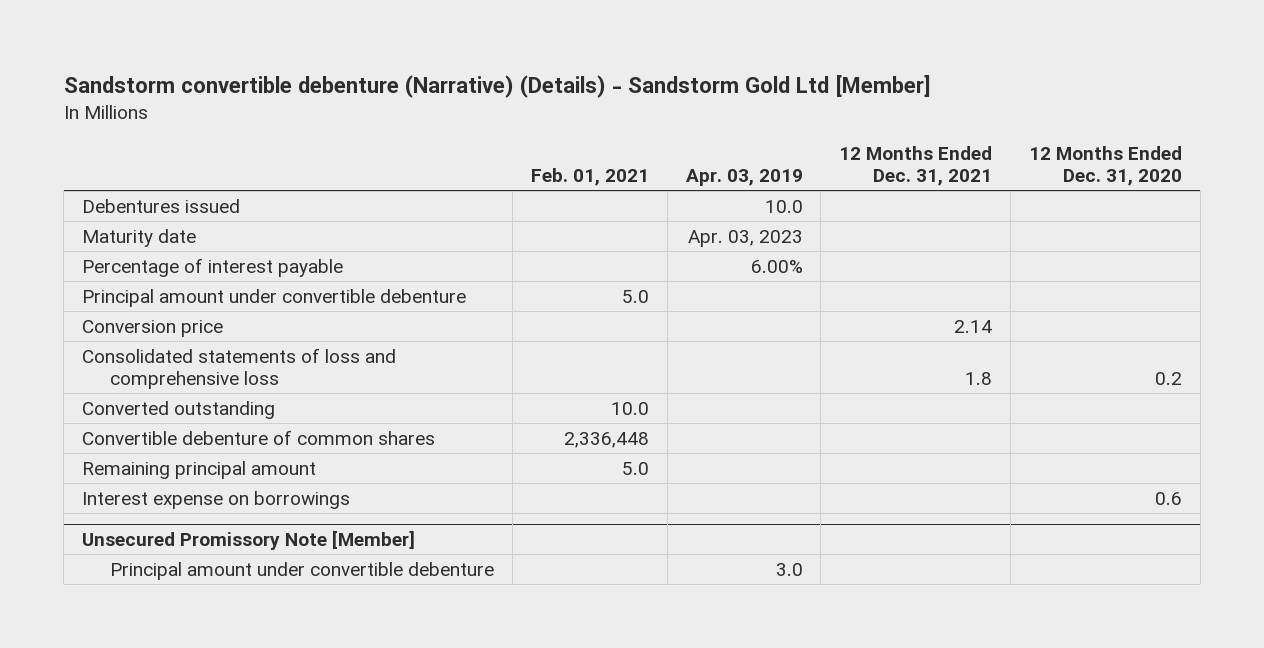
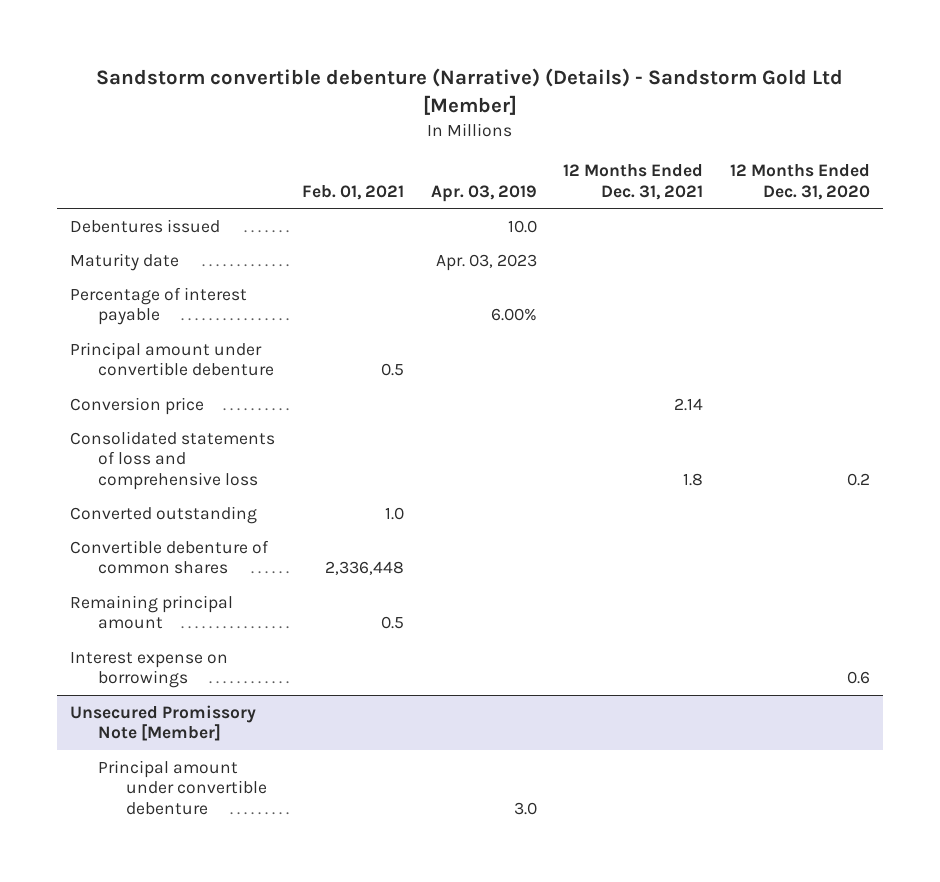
[621,289,649,303] 5.0 -> [381,363,405,377] 0.5
[610,401,649,415] 10.0 -> [385,506,405,520] 1.0
[621,461,649,475] 5.0 -> [381,616,405,630] 0.5

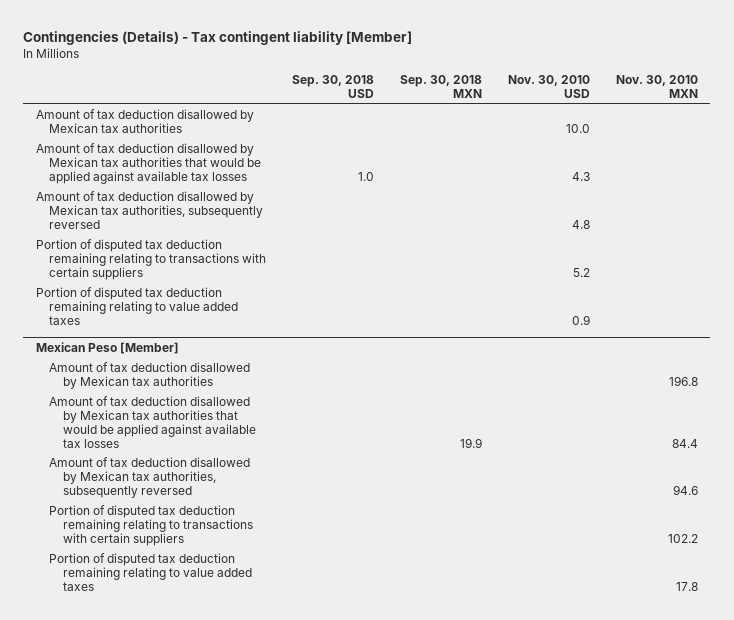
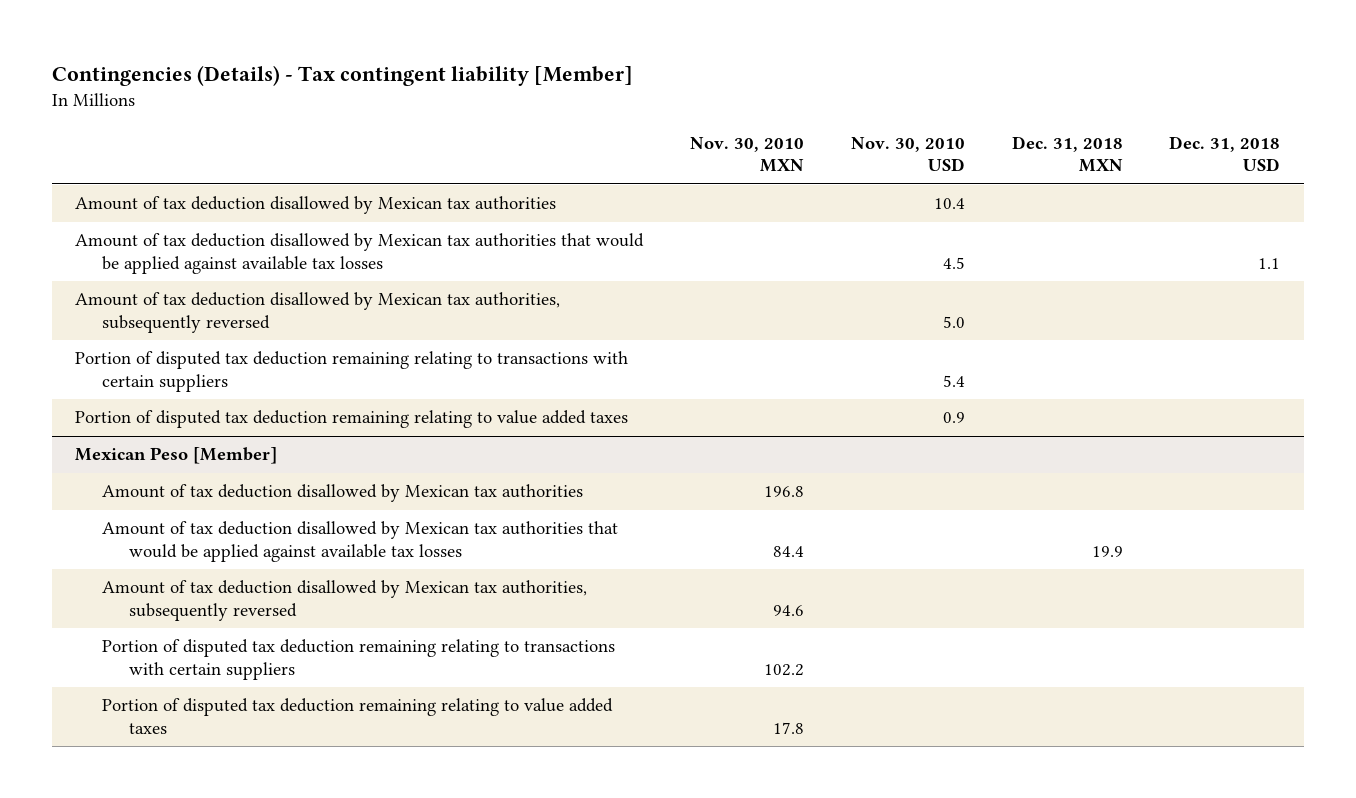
[292,75,375,98] Sep. 30, 2018 USD -> none
[399,75,482,98] Sep. 30, 2018 MXN -> none
none -> [1011,135,1123,173] Dec. 31, 2018 MXN
none -> [1169,135,1281,172] Dec. 31, 2018 USD
[565,124,590,134] 10.0 -> [933,198,965,210] 10.4
[571,171,590,181] 4.3 -> [942,256,965,269] 4.5
[571,219,590,229] 4.8 -> [942,315,965,328] 5.0
[572,267,590,277] 5.2 -> [942,374,965,387] 5.4

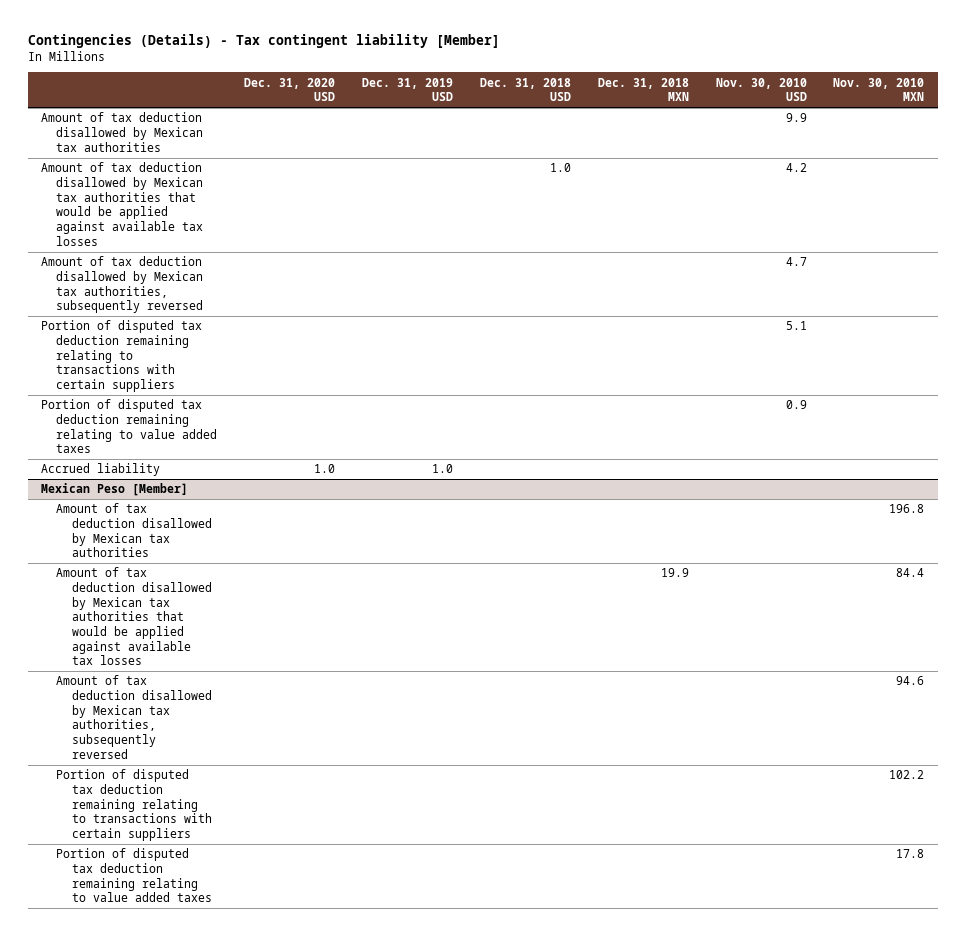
none -> [244,77,336,102] Dec. 31, 2020 USD
none -> [362,77,454,102] Dec. 31, 2019 USD
[933,198,965,210] 10.4 -> [785,113,807,123] 9.9
[942,256,965,269] 4.5 -> [785,163,807,173] 4.2
[1258,257,1281,269] 1.1 -> [549,163,571,173] 1.0
[942,315,965,328] 5.0 -> [785,257,807,267] 4.7
[942,374,965,387] 5.4 -> [785,321,807,331] 5.1
none -> [41,463,161,477] Accrued liability

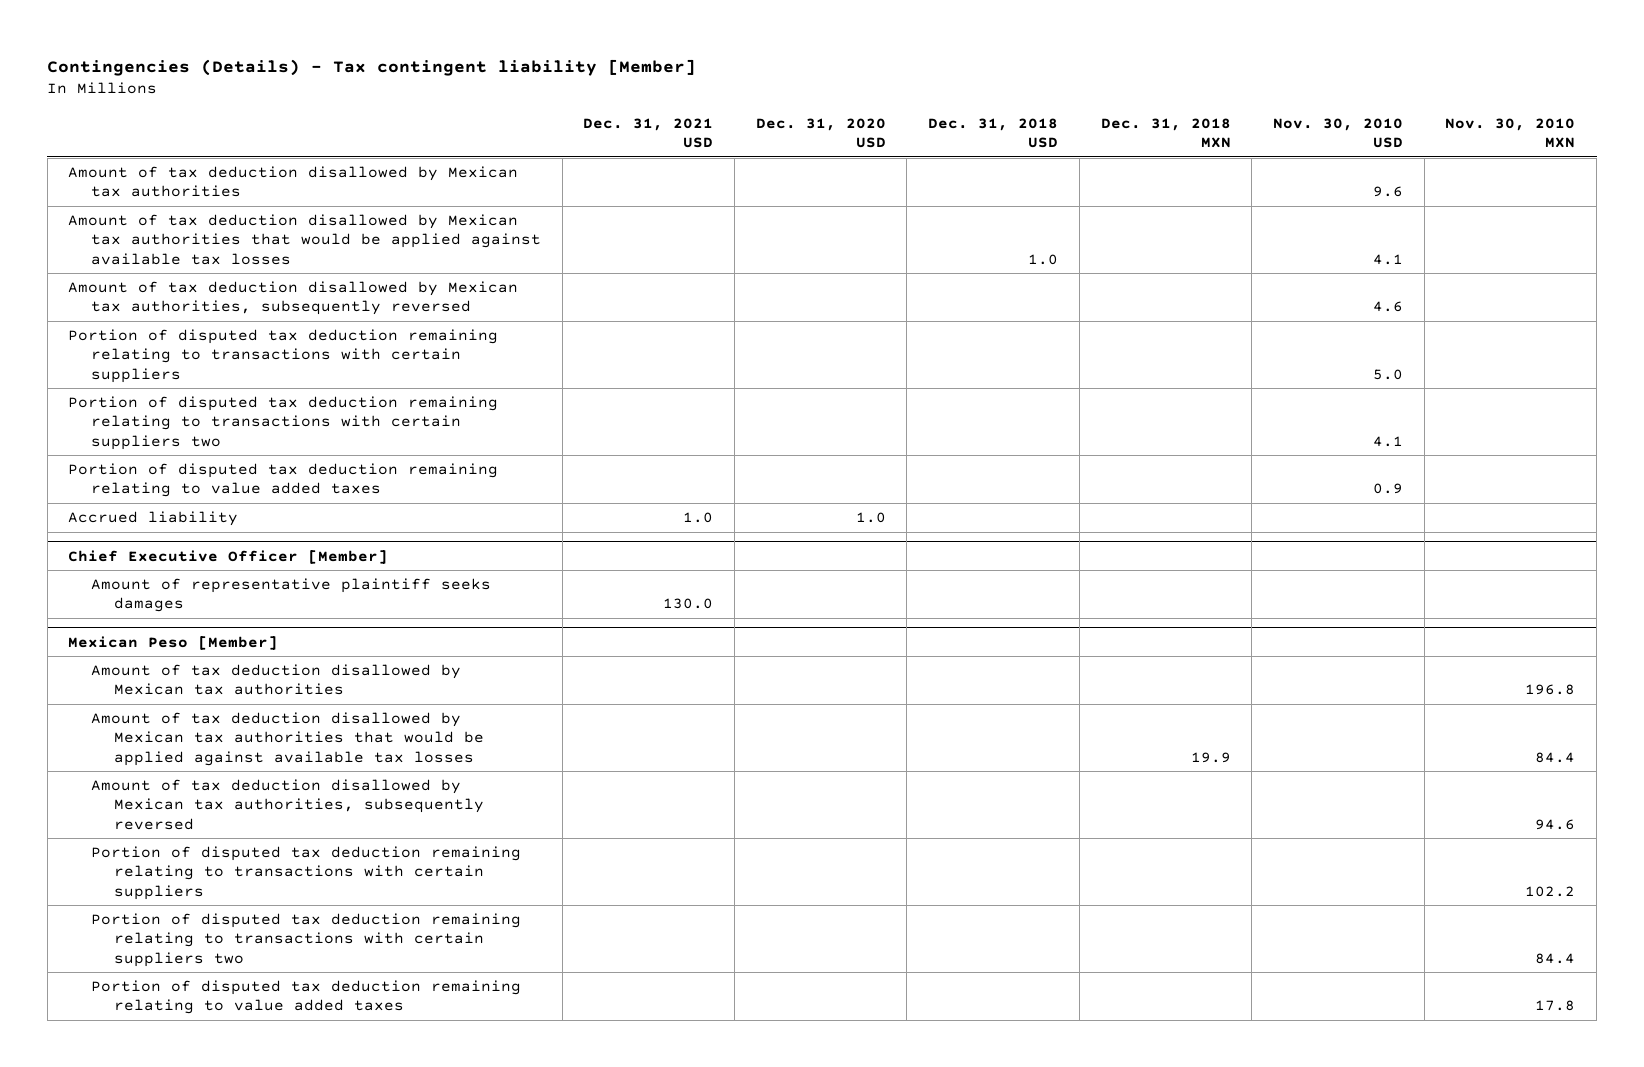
[362,77,454,102] Dec. 31, 2019 USD -> none
none -> [583,117,714,149] Dec. 31, 2021 USD
[785,113,807,123] 9.9 -> [1373,186,1404,198] 9.6
[785,163,807,173] 4.2 -> [1373,253,1404,265] 4.1
[785,257,807,267] 4.7 -> [1373,301,1404,313] 4.6
[785,321,807,331] 5.1 -> [1373,368,1404,380] 5.0
none -> [68,396,499,450] Portion of disputed tax deduction remaining relating to transactions with certain suppliers two
none -> [68,549,389,564] Chief Executive Officer [Member]
none -> [90,578,491,613] Amount of representative plaintiff seeks damages
none -> [90,913,521,967] Portion of disputed tax deduction remaining relating to transactions with certain suppliers two

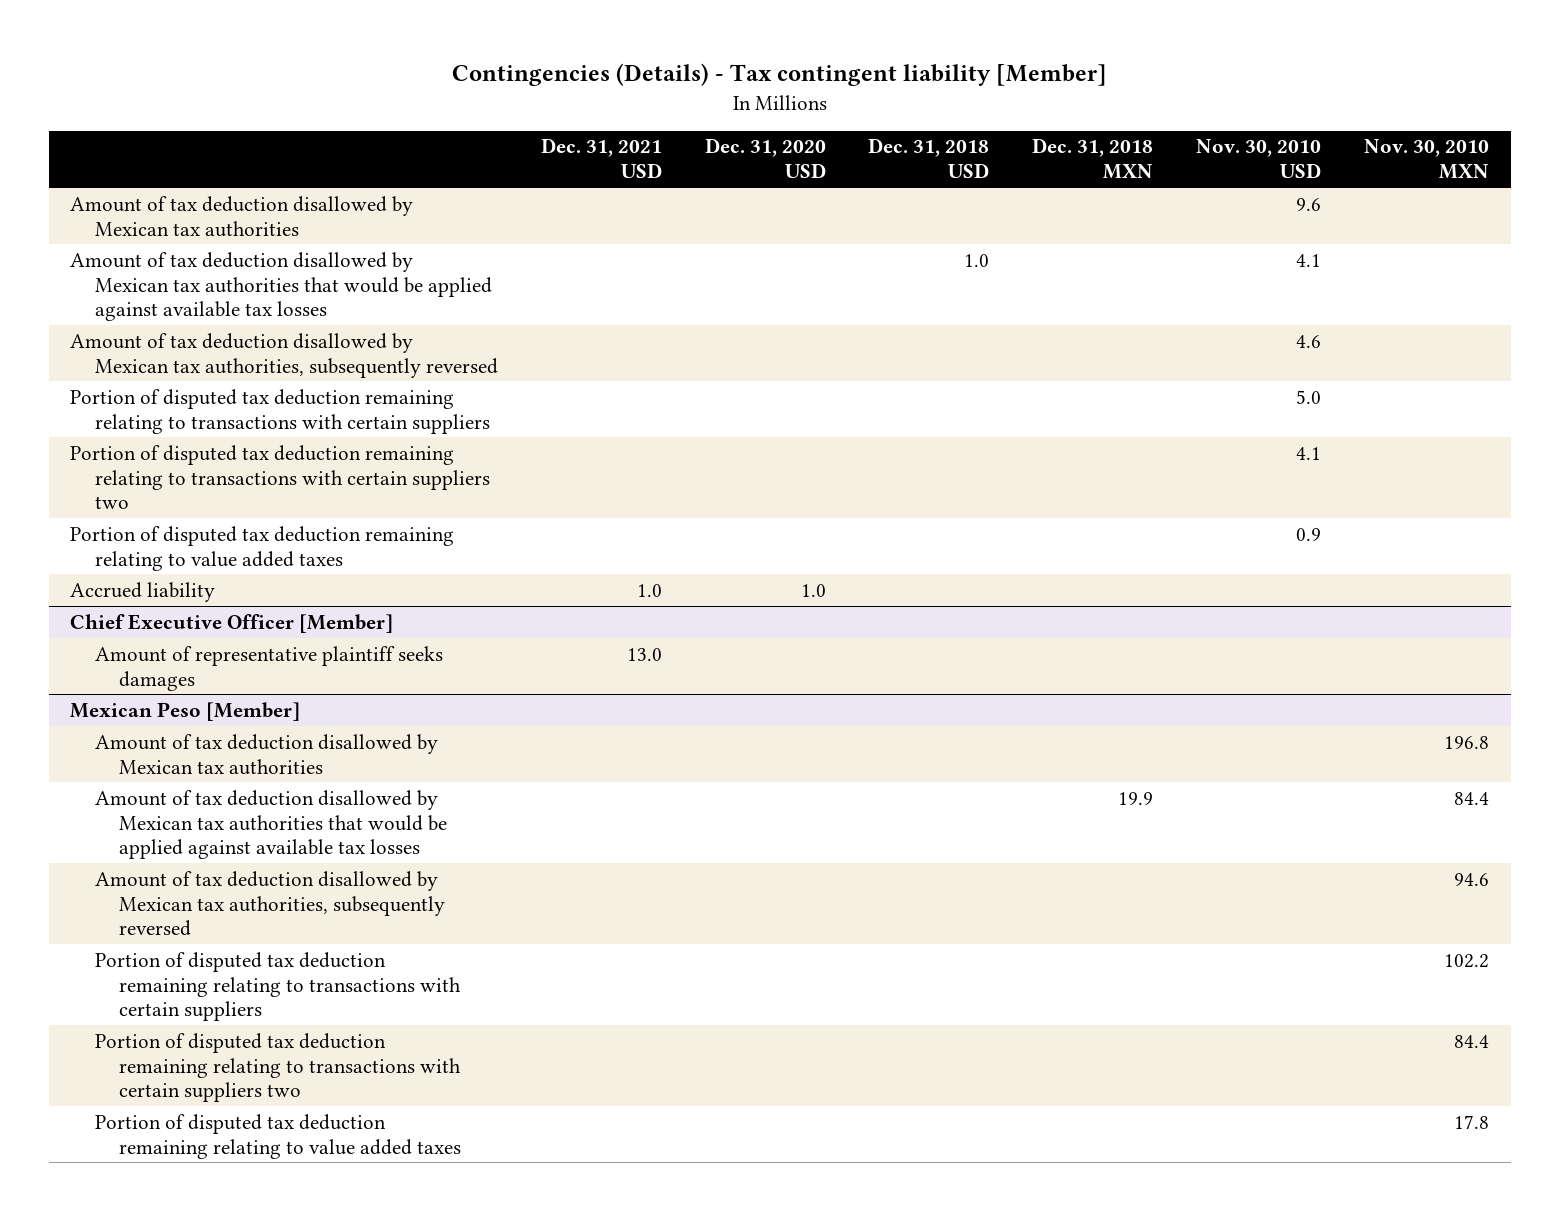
[663,598,714,610] 130.0 -> [626,647,662,661] 13.0

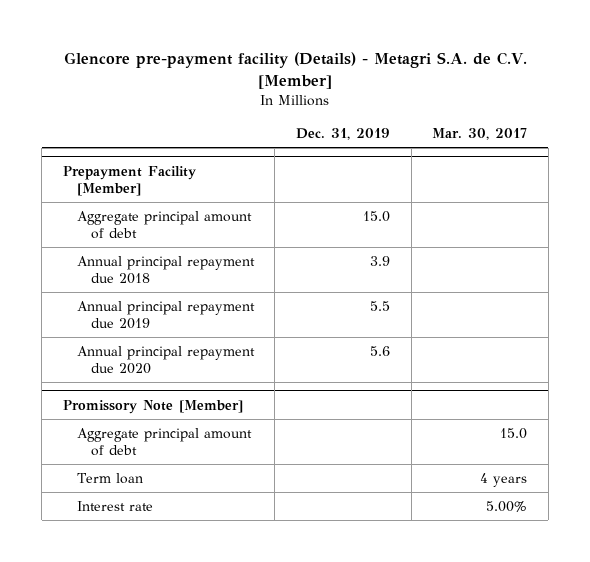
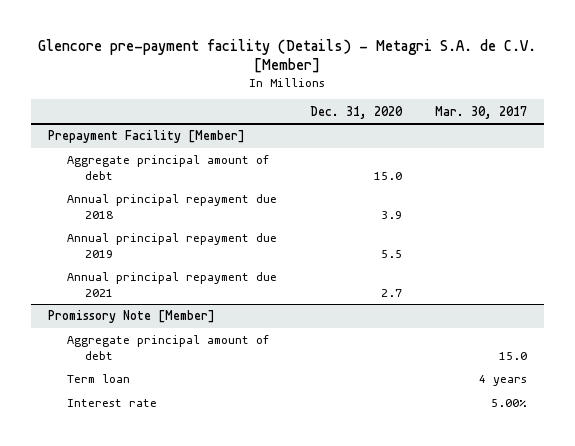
[296,127,391,140] Dec. 31, 2019 -> none
none -> [309,105,403,119] Dec. 31, 2020
[76,346,255,375] Annual principal repayment due 2020 -> [66,272,277,297] Annual principal repayment due 2021

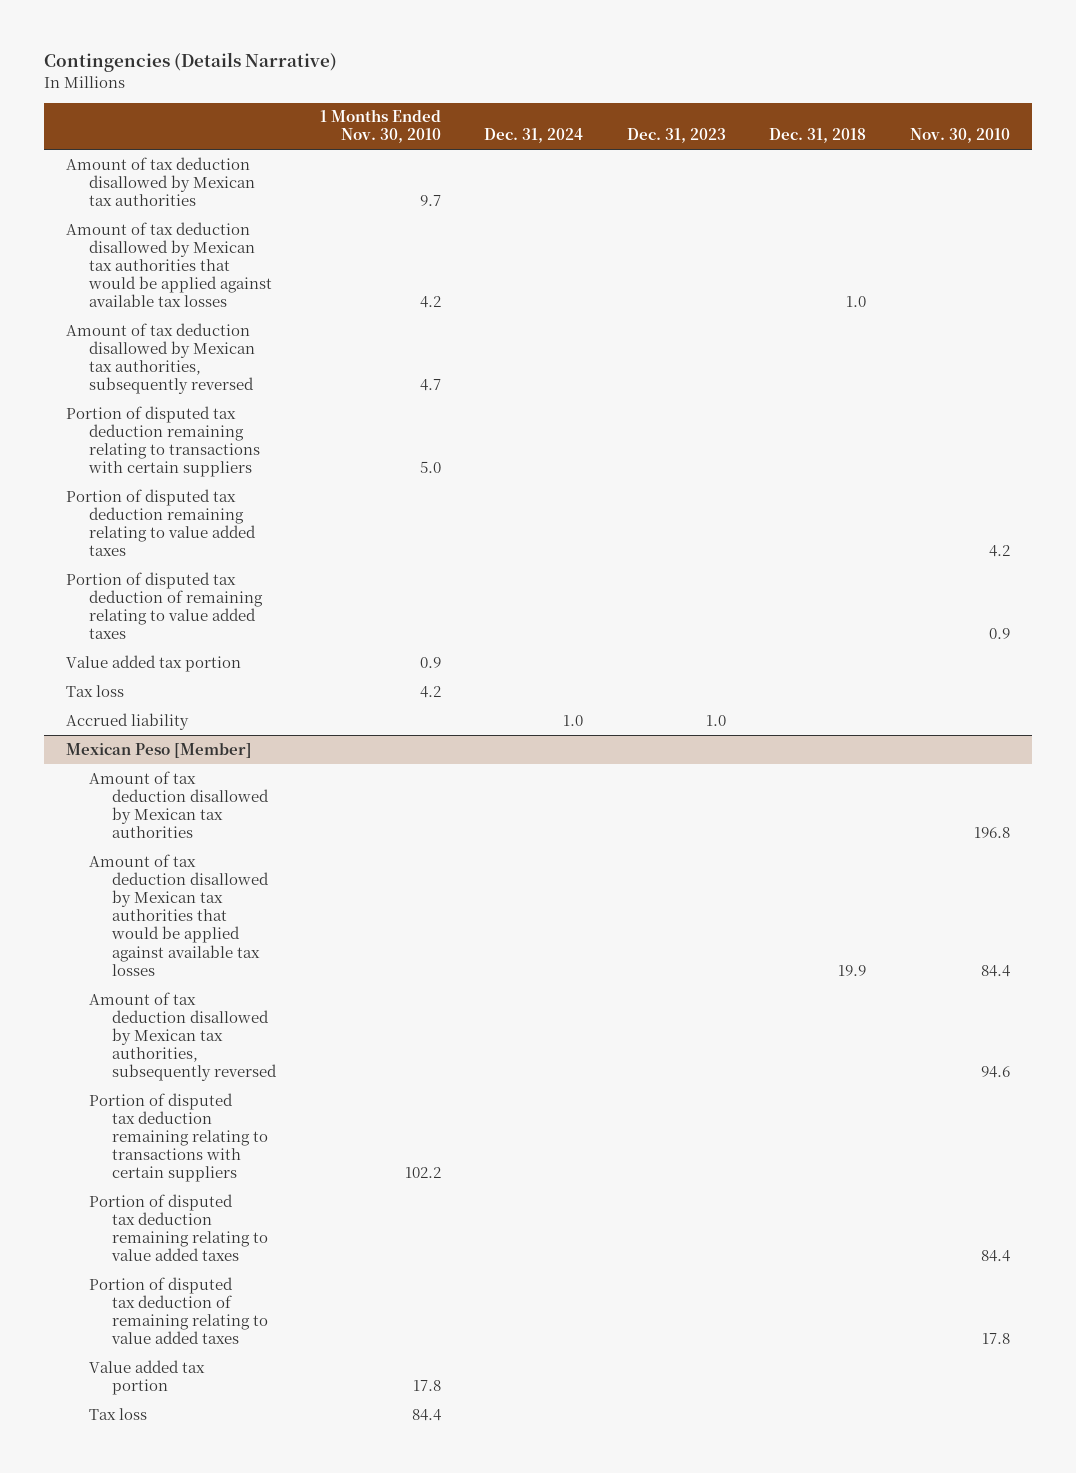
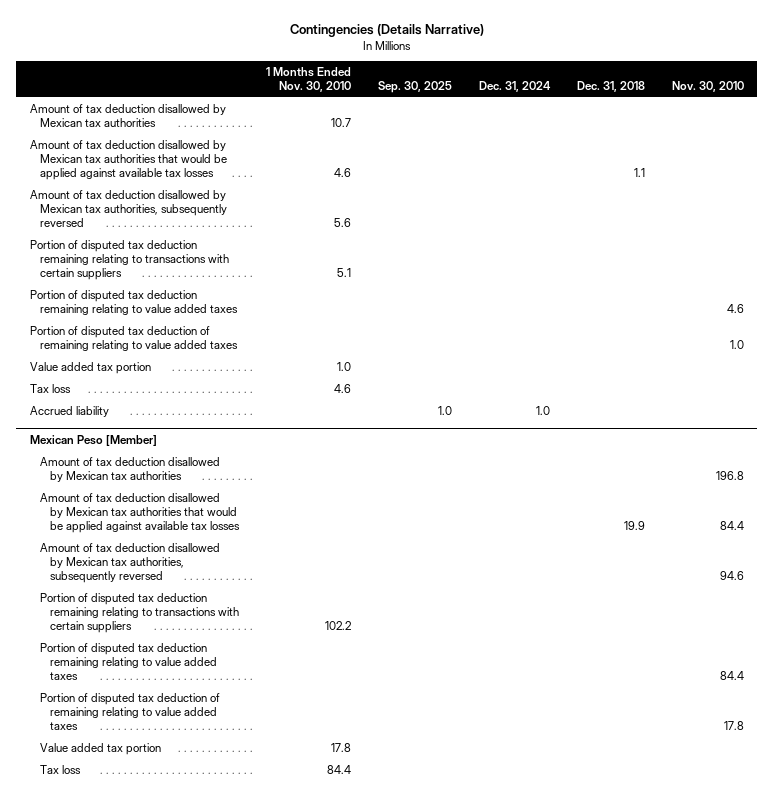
[626,128,726,144] Dec. 31, 2023 -> none
none -> [377,81,452,94] Sep. 30, 2025
[419,195,441,207] 9.7 -> [330,117,351,127] 10.7
[419,296,441,309] 4.2 -> [333,167,351,177] 4.6
[846,296,867,308] 1.0 -> [633,167,645,177] 1.1
[419,379,441,392] 4.7 -> [333,217,351,227] 5.6
[419,461,441,474] 5.0 -> [336,267,351,277] 5.1
[988,545,1010,558] 4.2 -> [726,303,744,313] 4.6
[988,628,1010,640] 0.9 -> [729,339,744,349] 1.0
[419,656,441,668] 0.9 -> [336,362,351,372] 1.0
[419,685,441,698] 4.2 -> [333,384,351,394] 4.6

